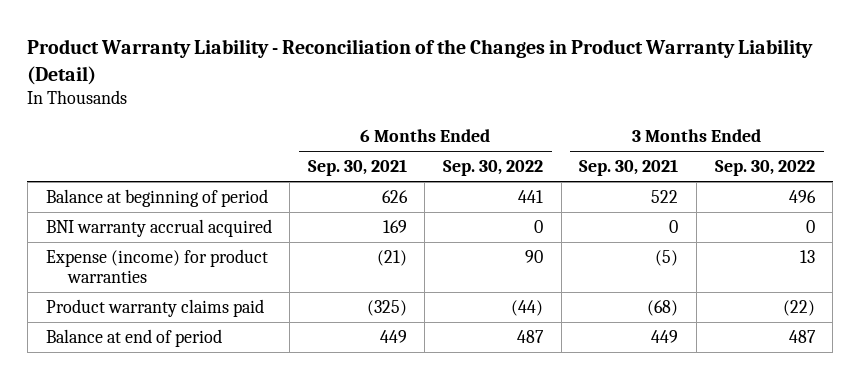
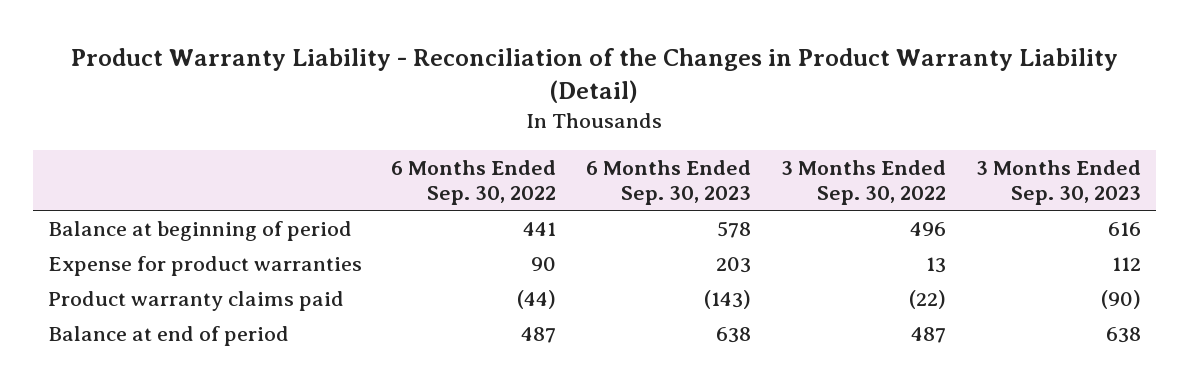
[307,159,407,177] Sep. 30, 2021 -> none
[579,159,679,177] Sep. 30, 2021 -> none
none -> [586,159,752,206] 6 Months Ended Sep. 30, 2023
none -> [976,159,1142,206] 3 Months Ended Sep. 30, 2023
[45,218,272,237] BNI warranty accrual acquired -> none
[45,248,268,283] Expense (income) for product warranties -> [47,256,362,277] Expense for product warranties

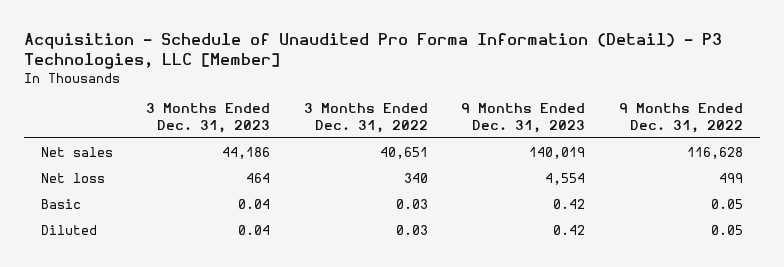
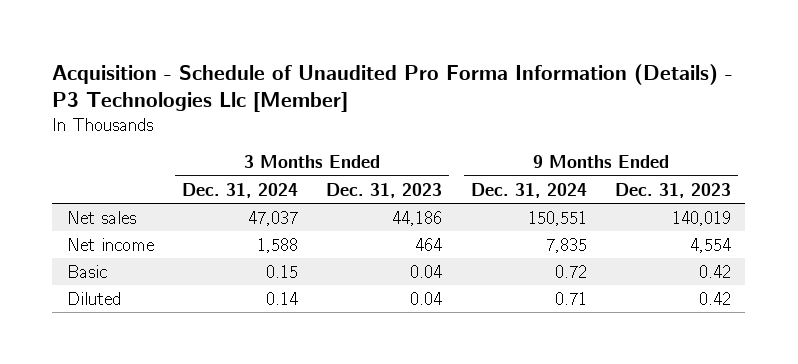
[24,32,723,69] Acquisition - Schedule of Unaudited Pro Forma Information (Detail) - P3 Technologies, LLC [Member] -> [52,63,734,113] Acquisition - Schedule of Unaudited Pro Forma Information (Details) - P3 Technologies Llc [Member]
[303,103,428,133] 3 Months Ended Dec. 31, 2022 -> none
[618,103,743,133] 9 Months Ended Dec. 31, 2022 -> none
none -> [181,182,298,198] Dec. 31, 2024
none -> [470,182,587,198] Dec. 31, 2024
[40,172,105,183] Net loss -> [66,237,154,251] Net income

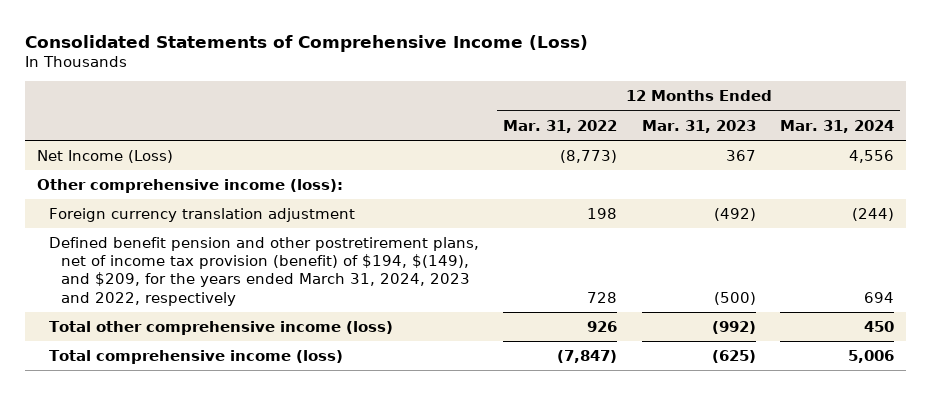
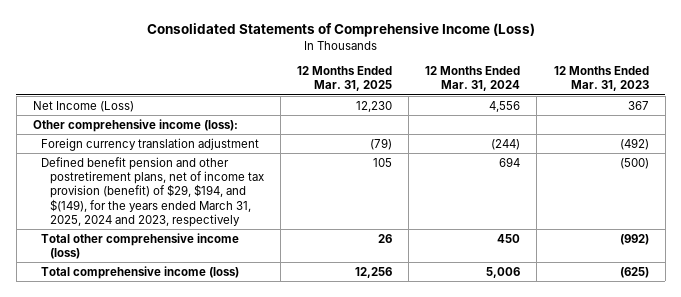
[503,119,618,133] Mar. 31, 2022 -> none
none -> [296,66,392,92] 12 Months Ended Mar. 31, 2025
[49,236,480,306] Defined benefit pension and other postretirement plans, net of income tax provision (benefit) of $194, $(149), and $209, for the years ended March 31, 2024, 2023 and 2022, respectively -> [41,156,264,227] Defined benefit pension and other postretirement plans, net of income tax provision (benefit) of $29, $194, and $(149), for the years ended March 31, 2025, 2024 and 2023, respectively

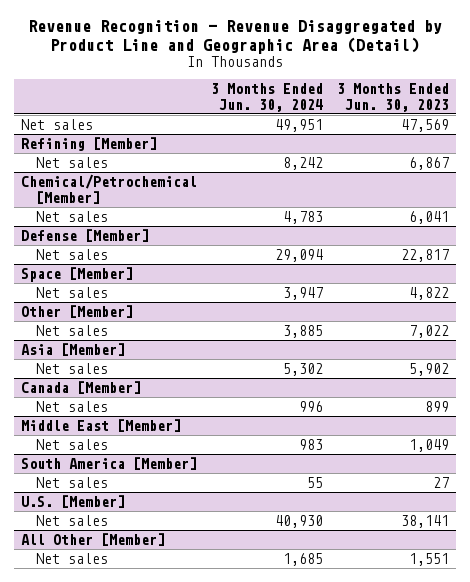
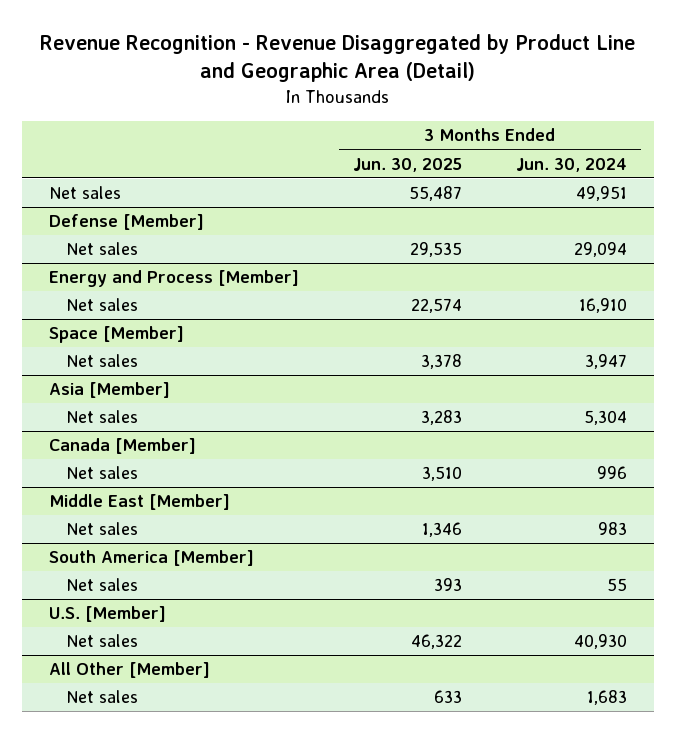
[337,83,450,112] 3 Months Ended Jun. 30, 2023 -> none
none -> [352,157,462,172] Jun. 30, 2025
[20,137,157,152] Refining [Member] -> none
[36,157,109,169] Net sales -> none
[20,174,197,204] Chemical/Petrochemical [Member] -> none
[36,211,109,223] Net sales -> none
none -> [48,270,299,288] Energy and Process [Member]
none -> [66,298,139,312] Net sales
[20,305,133,319] Other [Member] -> none
[36,325,109,337] Net sales -> none
[283,363,324,377] 5,302 -> [584,410,628,426] 5,304
[283,553,324,567] 1,685 -> [587,690,628,706] 1,683

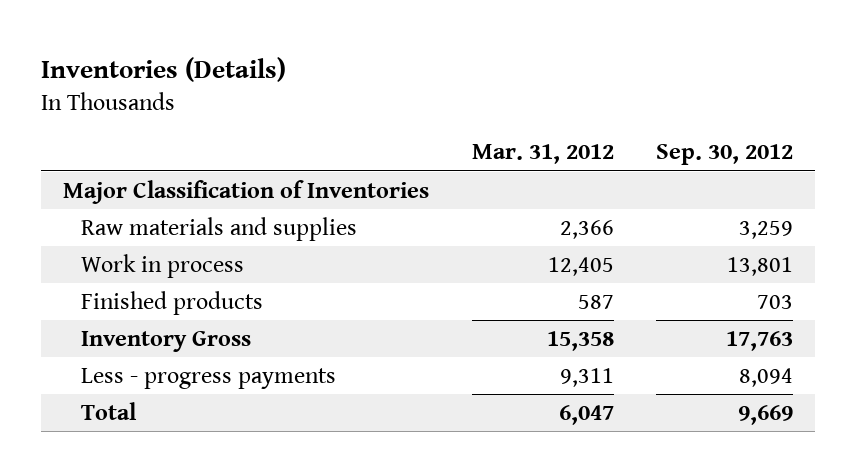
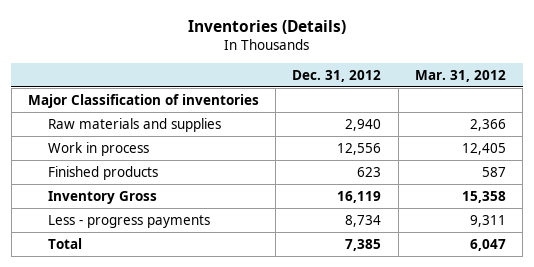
[656,144,794,166] Sep. 30, 2012 -> none
none -> [292,69,382,82] Dec. 31, 2012
[62,180,429,205] Major Classification of Inventories -> [27,93,259,108] Major Classification of inventories

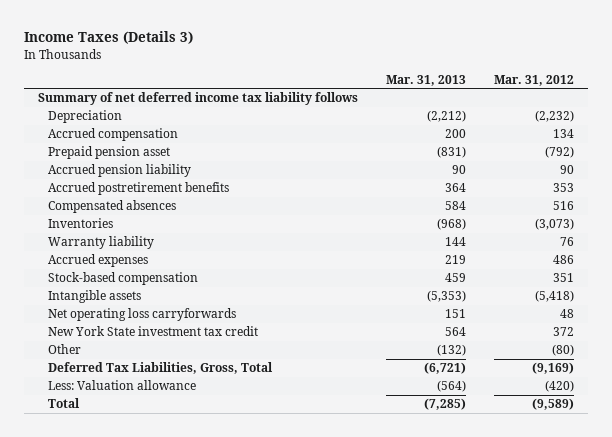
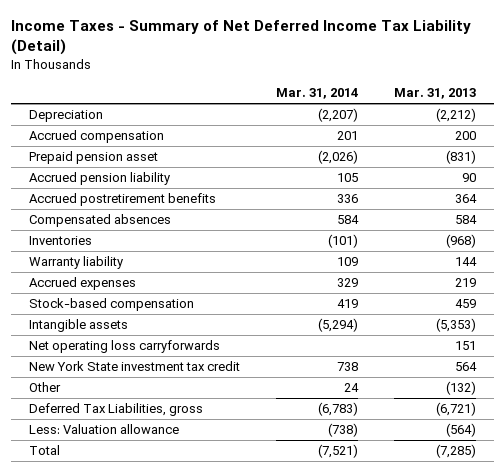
[23,31,193,45] Income Taxes (Details 3) -> [10,19,471,56] Income Taxes - Summary of Net Deferred Income Tax Liability (Detail)
[494,74,575,86] Mar. 31, 2012 -> none
none -> [275,88,358,100] Mar. 31, 2014
[38,92,359,106] Summary of net deferred income tax liability follows -> none
[48,362,274,375] Deferred Tax Liabilities, Gross, Total -> [28,403,203,417] Deferred Tax Liabilities, gross

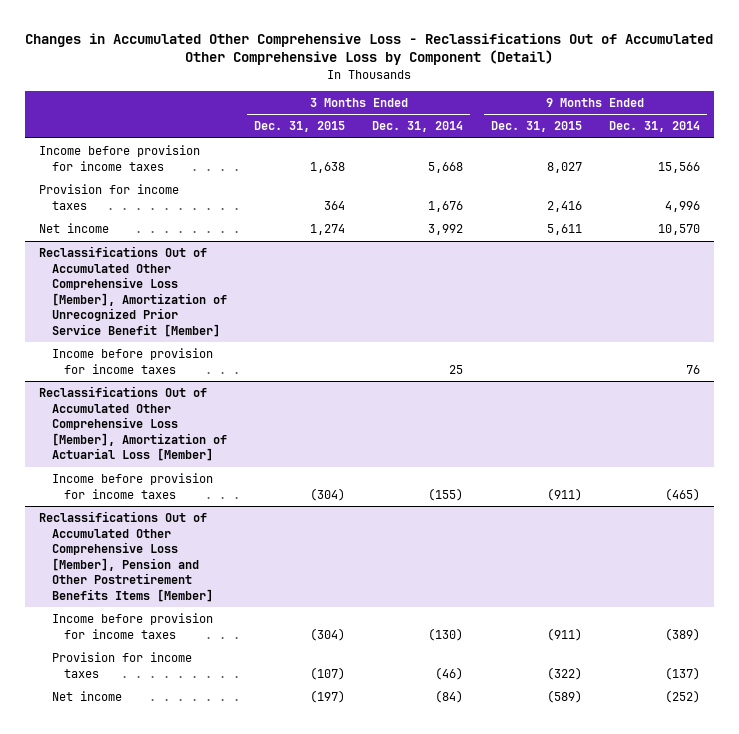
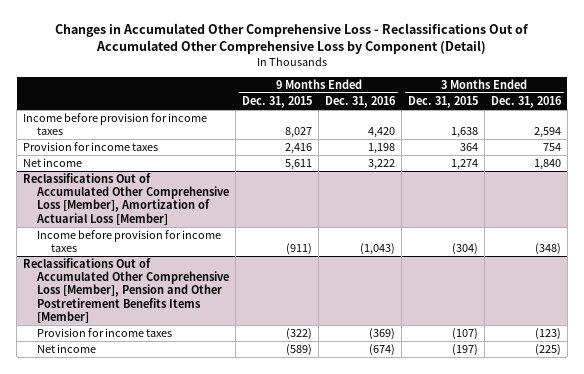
[372,121,464,133] Dec. 31, 2014 -> none
[608,121,700,133] Dec. 31, 2014 -> none
none -> [324,96,396,109] Dec. 31, 2016
none -> [490,96,562,109] Dec. 31, 2016
[38,246,227,337] Reclassifications Out of Accumulated Other Comprehensive Loss [Member], Amortization of Unrecognized Prior Service Benefit [Member] -> none
[51,348,213,374] Income before provision for income taxes -> none
[51,613,213,639] Income before provision for income taxes -> none

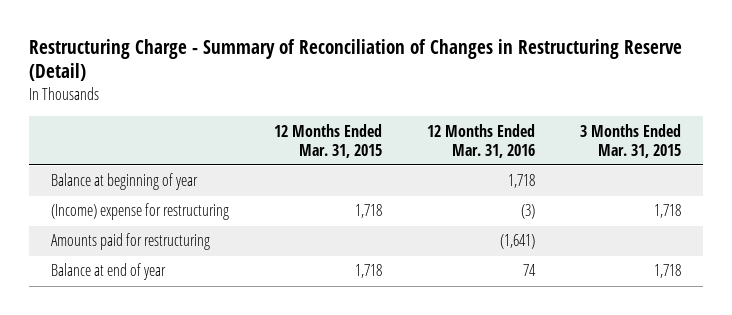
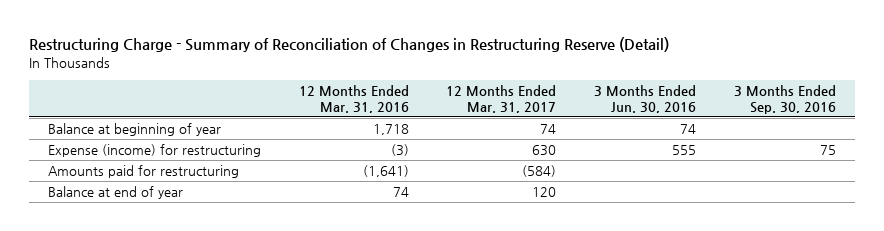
[274,123,383,158] 12 Months Ended Mar. 31, 2015 -> none
[580,123,682,158] 3 Months Ended Mar. 31, 2015 -> none
none -> [446,84,557,113] 12 Months Ended Mar. 31, 2017
none -> [594,84,697,113] 3 Months Ended Jun. 30, 2016
none -> [733,84,836,114] 3 Months Ended Sep. 30, 2016
[51,203,230,221] (Income) expense for restructuring -> [47,144,261,158] Expense (income) for restructuring

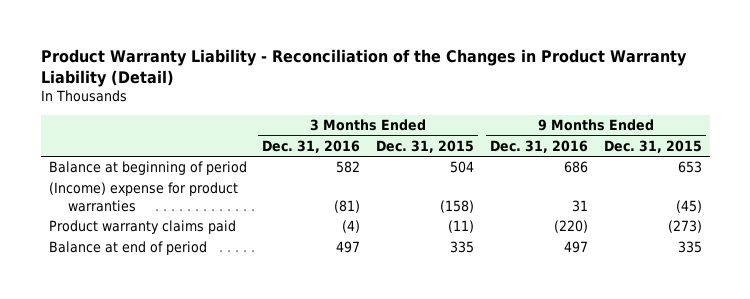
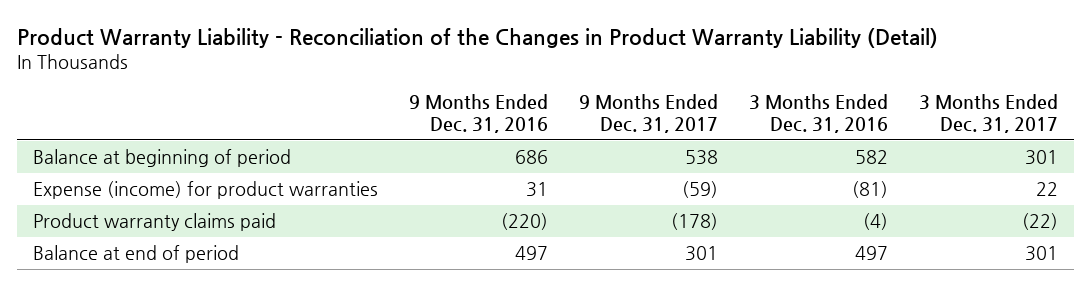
[376,139,475,153] Dec. 31, 2015 -> none
[603,139,702,153] Dec. 31, 2015 -> none
none -> [578,93,718,133] 9 Months Ended Dec. 31, 2017
none -> [919,93,1059,133] 3 Months Ended Dec. 31, 2017
[48,182,238,212] (Income) expense for product warranties -> [32,181,378,200] Expense (income) for product warranties

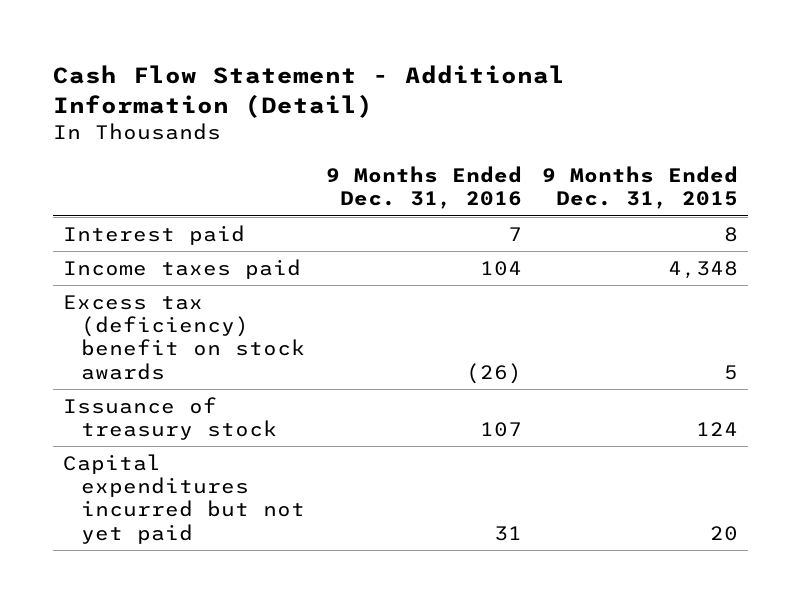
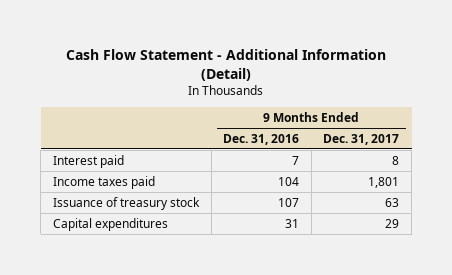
[542,165,739,210] 9 Months Ended Dec. 31, 2015 -> none
none -> [323,133,400,145] Dec. 31, 2017
[63,294,306,380] Excess tax (deficiency) benefit on stock awards -> none
[63,453,306,544] Capital expenditures incurred but not yet paid -> [52,217,168,231] Capital expenditures

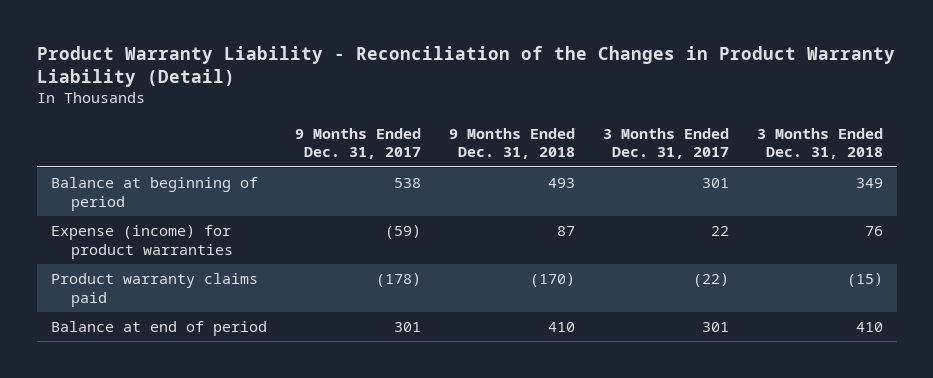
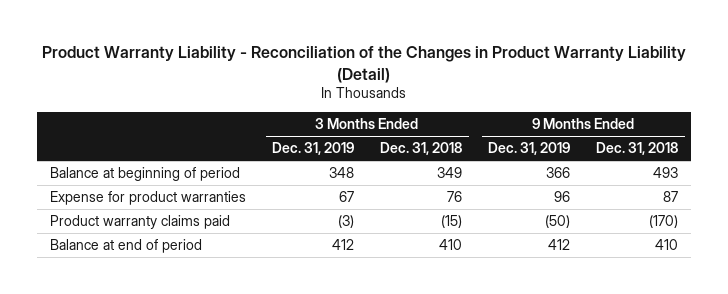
[294,127,421,160] 9 Months Ended Dec. 31, 2017 -> none
[602,127,729,160] 3 Months Ended Dec. 31, 2017 -> none
none -> [272,142,355,156] Dec. 31, 2019
none -> [488,142,571,156] Dec. 31, 2019
[50,225,233,260] Expense (income) for product warranties -> [49,191,246,206] Expense for product warranties

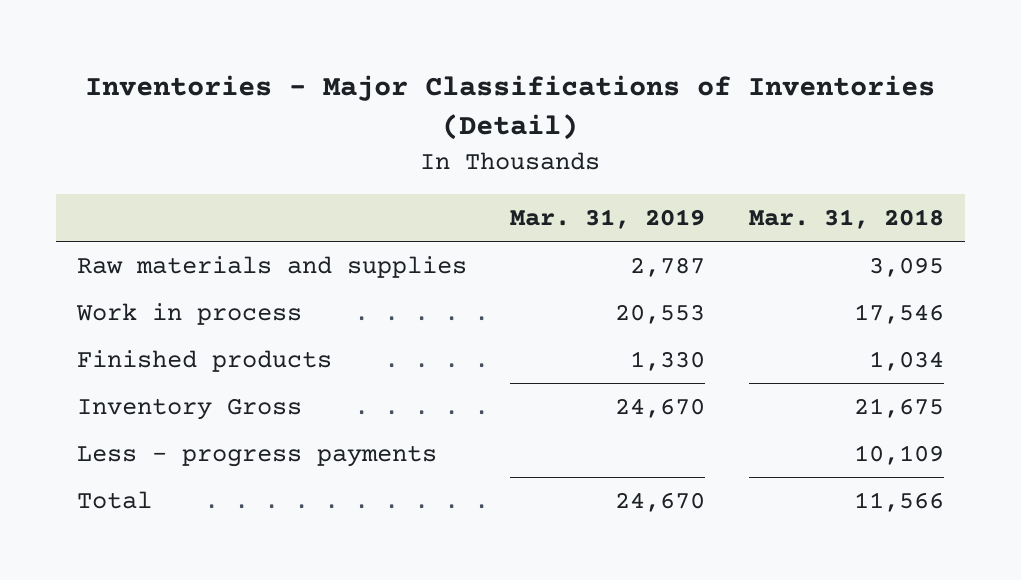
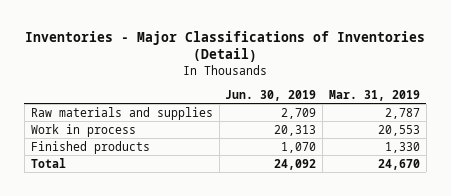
[748,208,944,229] Mar. 31, 2018 -> none
none -> [225,89,317,101] Jun. 30, 2019
[77,397,303,420] Inventory Gross -> none
[77,444,438,467] Less - progress payments -> none

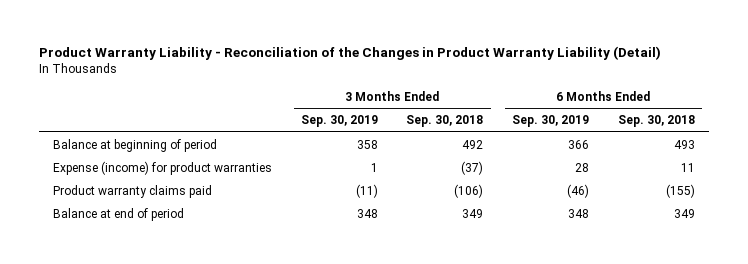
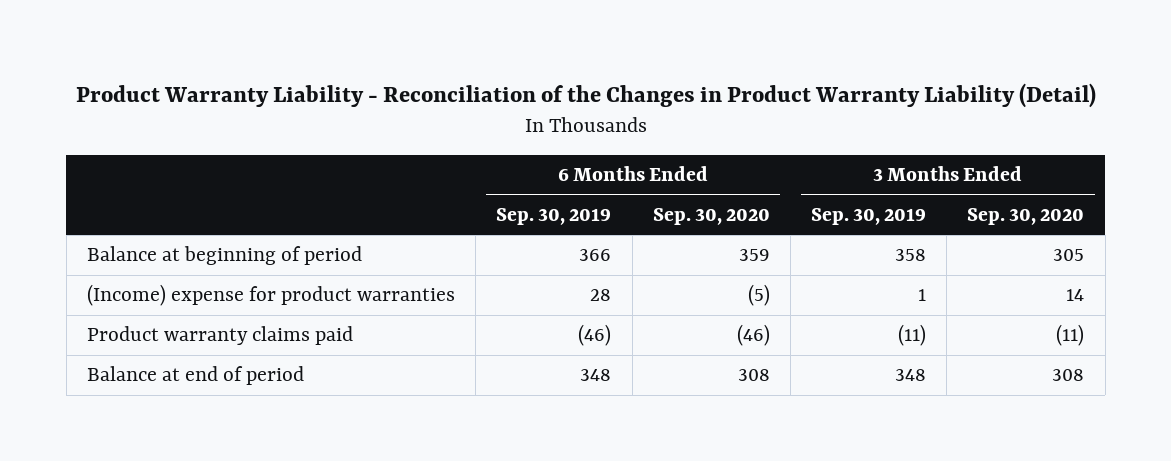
[406,115,484,128] Sep. 30, 2018 -> none
[617,115,695,128] Sep. 30, 2018 -> none
none -> [652,207,770,225] Sep. 30, 2020
none -> [967,207,1085,225] Sep. 30, 2020
[53,160,273,175] Expense (income) for product warranties -> [87,284,456,307] (Income) expense for product warranties

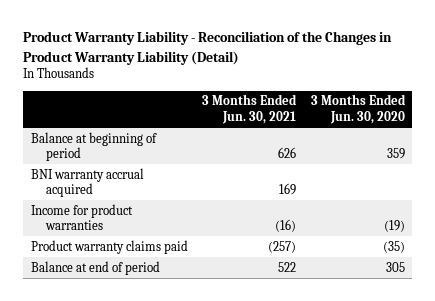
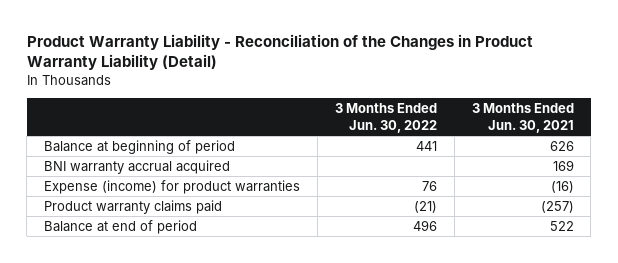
[310,94,406,124] 3 Months Ended Jun. 30, 2020 -> none
none -> [334,102,437,133] 3 Months Ended Jun. 30, 2022
[30,203,133,231] Income for product warranties -> [44,179,301,194] Expense (income) for product warranties

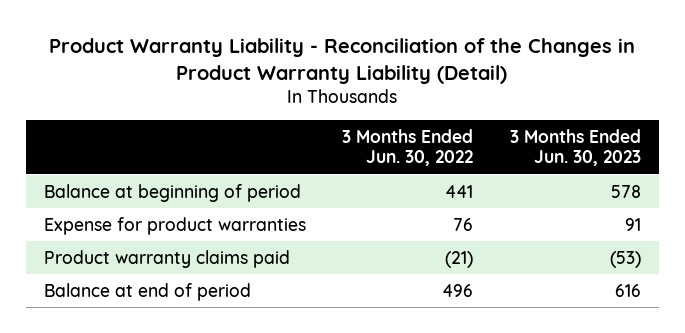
[471,102,574,133] 3 Months Ended Jun. 30, 2021 -> none
none -> [509,128,641,167] 3 Months Ended Jun. 30, 2023
[44,159,231,174] BNI warranty accrual acquired -> none
[44,179,301,194] Expense (income) for product warranties -> [44,216,307,235] Expense for product warranties

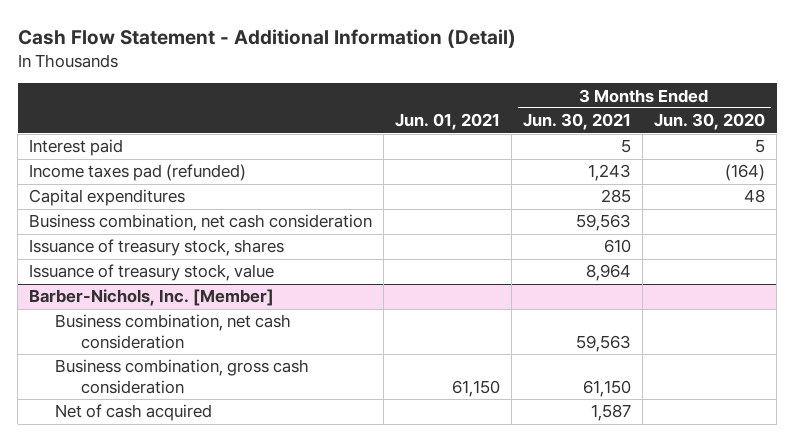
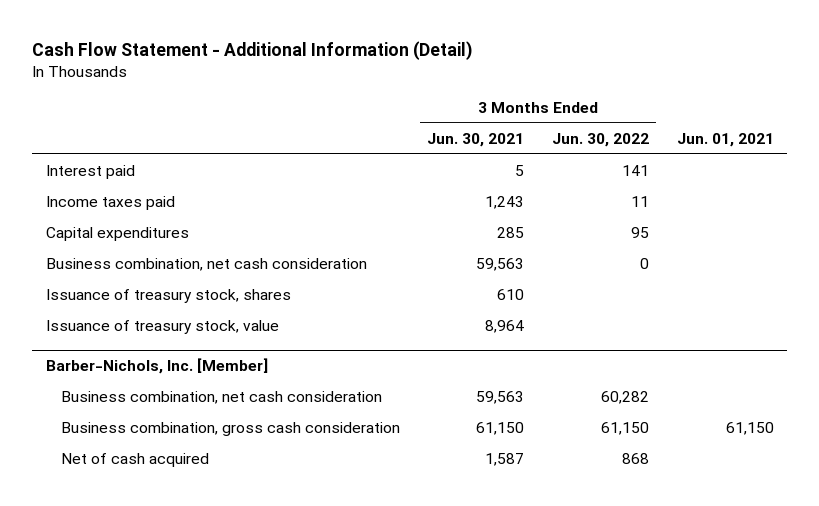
[654,113,766,131] Jun. 30, 2020 -> none
none -> [551,132,649,147] Jun. 30, 2022
[29,164,247,182] Income taxes pad (refunded) -> [45,195,175,210] Income taxes paid

